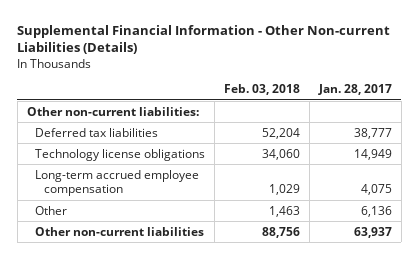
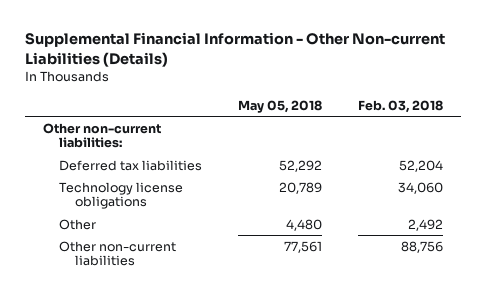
[317,84,392,96] Jan. 28, 2017 -> none
none -> [237,99,322,113] May 05, 2018
[35,169,200,196] Long-term accrued employee compensation -> none
[269,205,301,217] 1,463 -> [407,218,443,231] 2,492

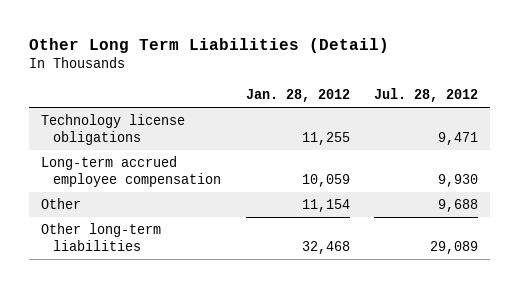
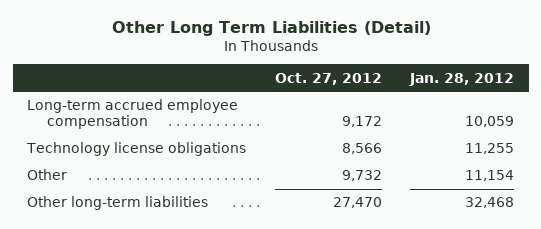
[373,88,478,103] Jul. 28, 2012 -> none
none -> [274,72,382,85] Oct. 27, 2012
[40,114,185,145] Technology license obligations -> [26,142,247,157] Technology license obligations

